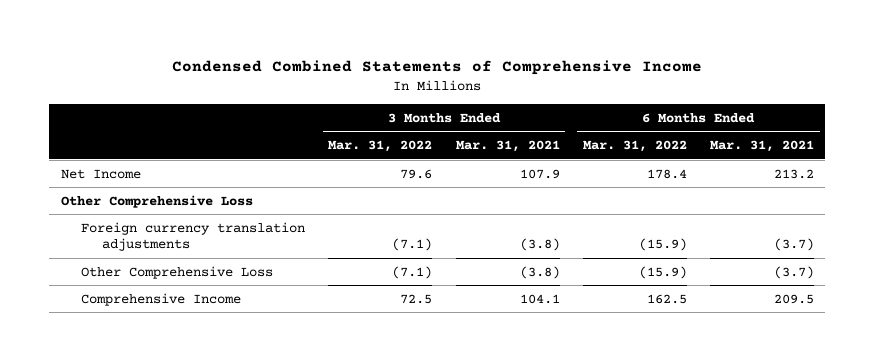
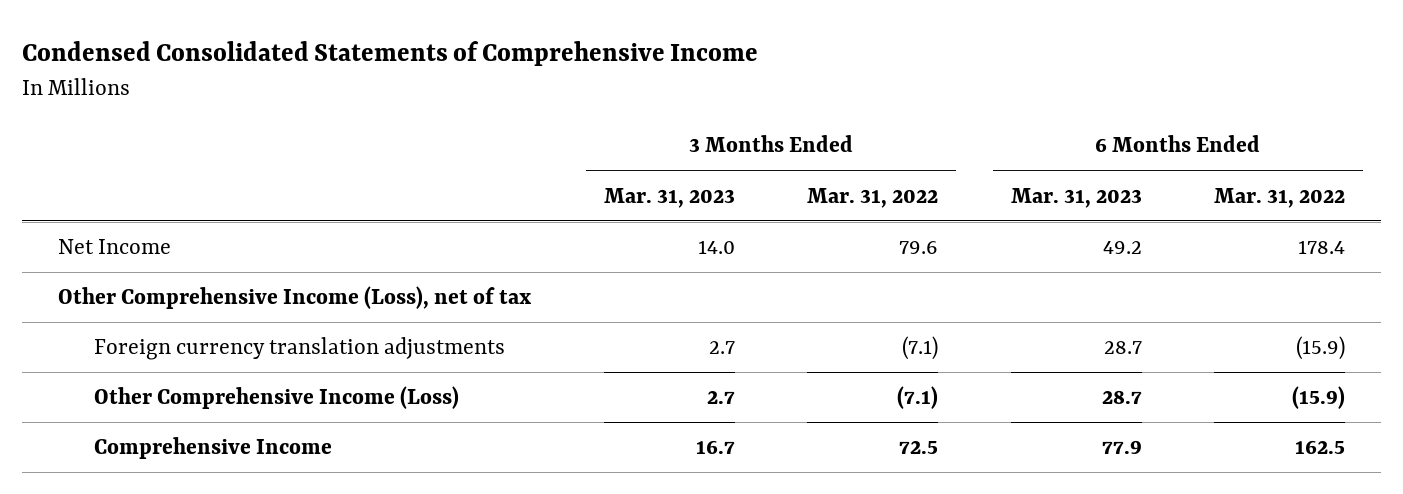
[172,59,703,75] Condensed Combined Statements of Comprehensive Income -> [22,41,759,67] Condensed Consolidated Statements of Comprehensive Income
[455,140,560,153] Mar. 31, 2021 -> none
[709,140,814,153] Mar. 31, 2021 -> none
none -> [603,187,735,208] Mar. 31, 2023
none -> [1010,187,1142,208] Mar. 31, 2023
[60,194,253,208] Other Comprehensive Loss -> [58,286,532,310] Other Comprehensive Income (Loss), net of tax
[81,265,274,279] Other Comprehensive Loss -> [93,386,459,410] Other Comprehensive Income (Loss)

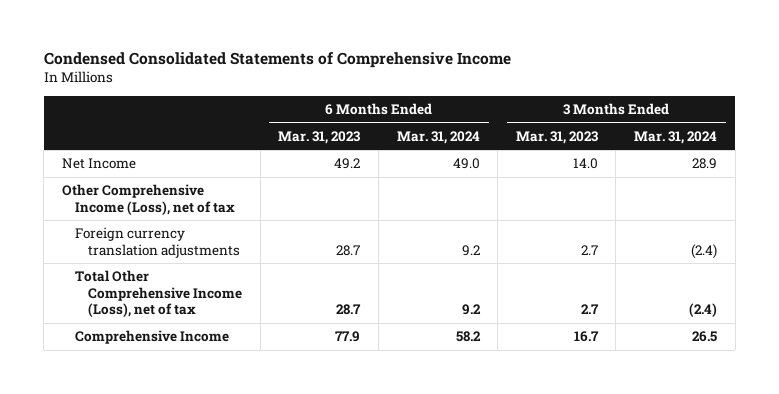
[807,187,939,208] Mar. 31, 2022 -> none
[1214,187,1346,208] Mar. 31, 2022 -> none
none -> [396,130,480,144] Mar. 31, 2024
none -> [633,130,717,144] Mar. 31, 2024
[93,386,459,410] Other Comprehensive Income (Loss) -> [75,270,243,318] Total Other Comprehensive Income (Loss), net of tax

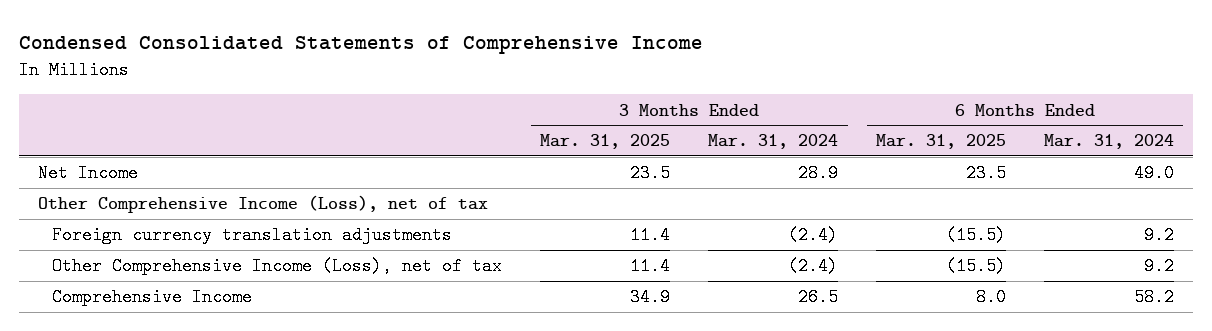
[278,130,361,144] Mar. 31, 2023 -> none
[515,130,598,144] Mar. 31, 2023 -> none
none -> [540,134,671,150] Mar. 31, 2025
none -> [876,134,1007,150] Mar. 31, 2025
[75,270,243,318] Total Other Comprehensive Income (Loss), net of tax -> [52,257,503,276] Other Comprehensive Income (Loss), net of tax

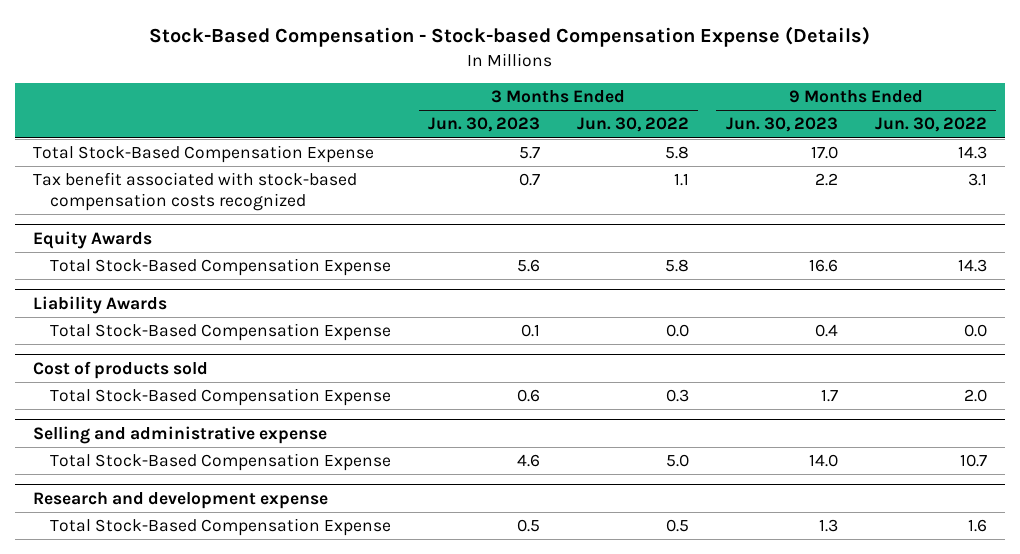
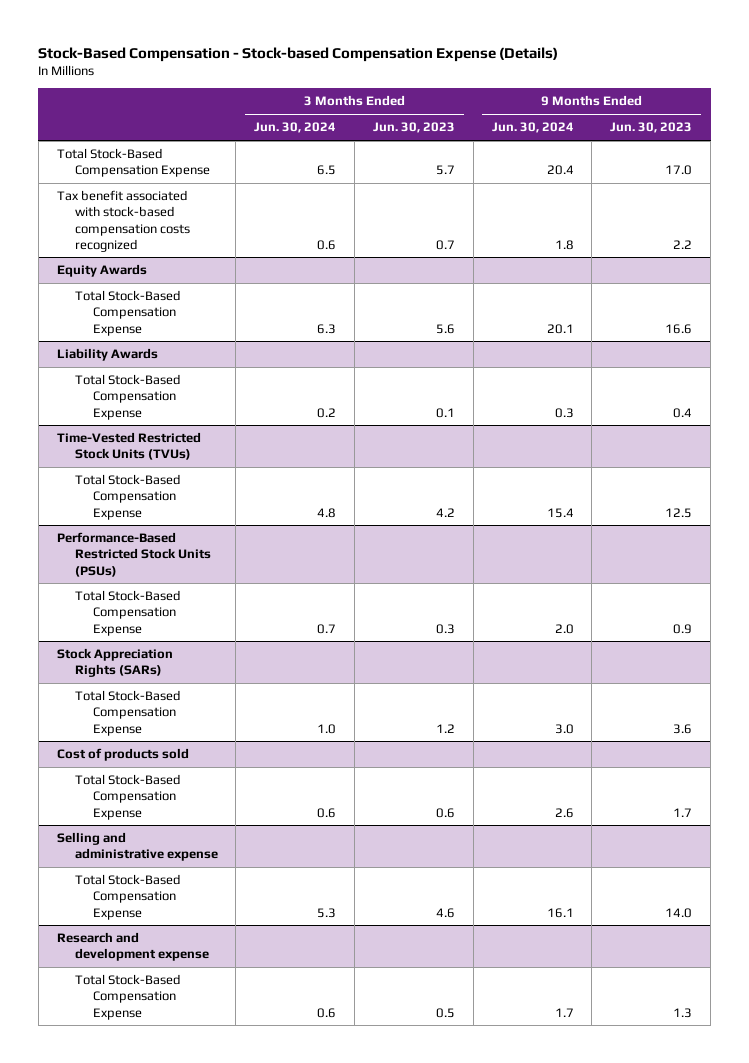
[576,117,689,133] Jun. 30, 2022 -> none
[874,117,987,133] Jun. 30, 2022 -> none
none -> [254,122,337,134] Jun. 30, 2024
none -> [491,122,574,134] Jun. 30, 2024
none -> [56,432,201,461] Time-Vested Restricted Stock Units (TVUs)
none -> [74,474,180,520] Total Stock-Based Compensation Expense
none -> [56,532,211,577] Performance-Based Restricted Stock Units (PSUs)
none -> [74,590,180,636] Total Stock-Based Compensation Expense
none -> [56,648,173,678] Stock Appreciation Rights (SARs)
none -> [74,690,180,736] Total Stock-Based Compensation Expense

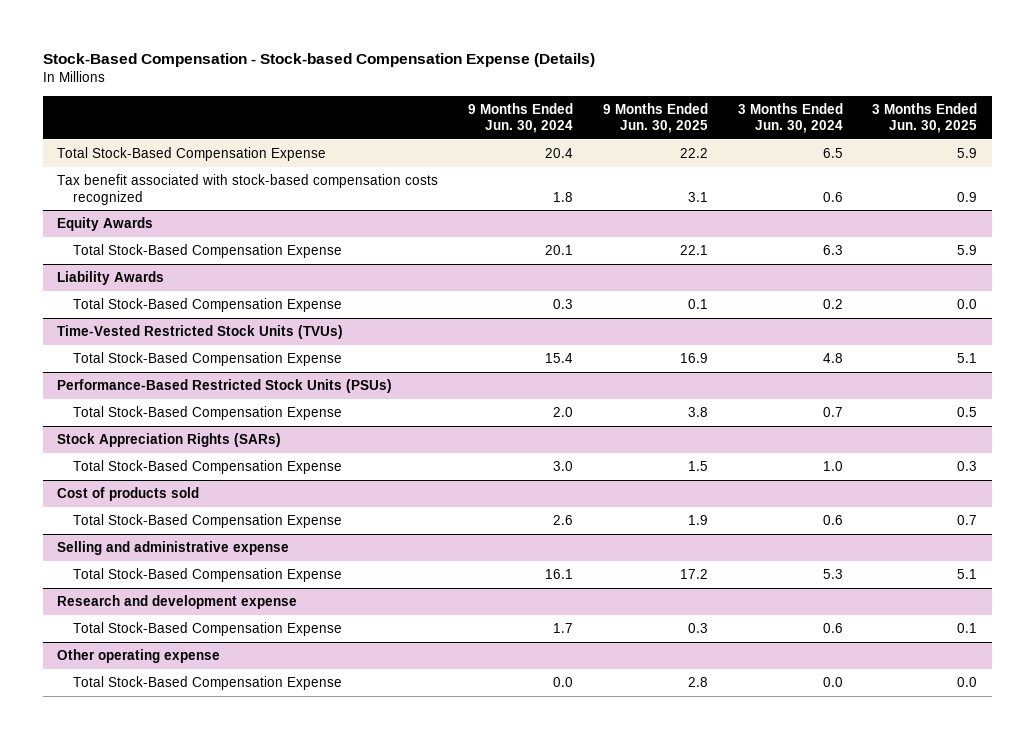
[372,122,455,134] Jun. 30, 2023 -> none
[610,122,693,134] Jun. 30, 2023 -> none
none -> [602,102,708,134] 9 Months Ended Jun. 30, 2025
none -> [872,102,978,134] 3 Months Ended Jun. 30, 2025
none -> [57,649,221,664] Other operating expense
none -> [73,676,343,691] Total Stock-Based Compensation Expense

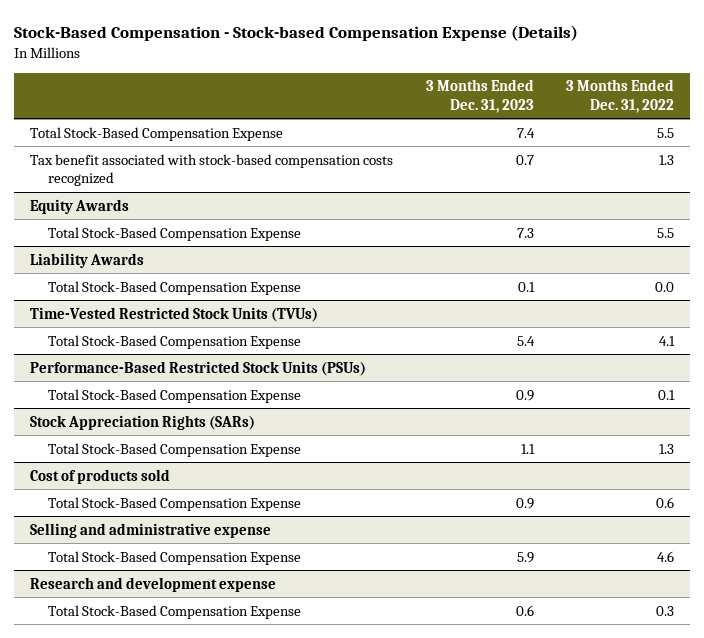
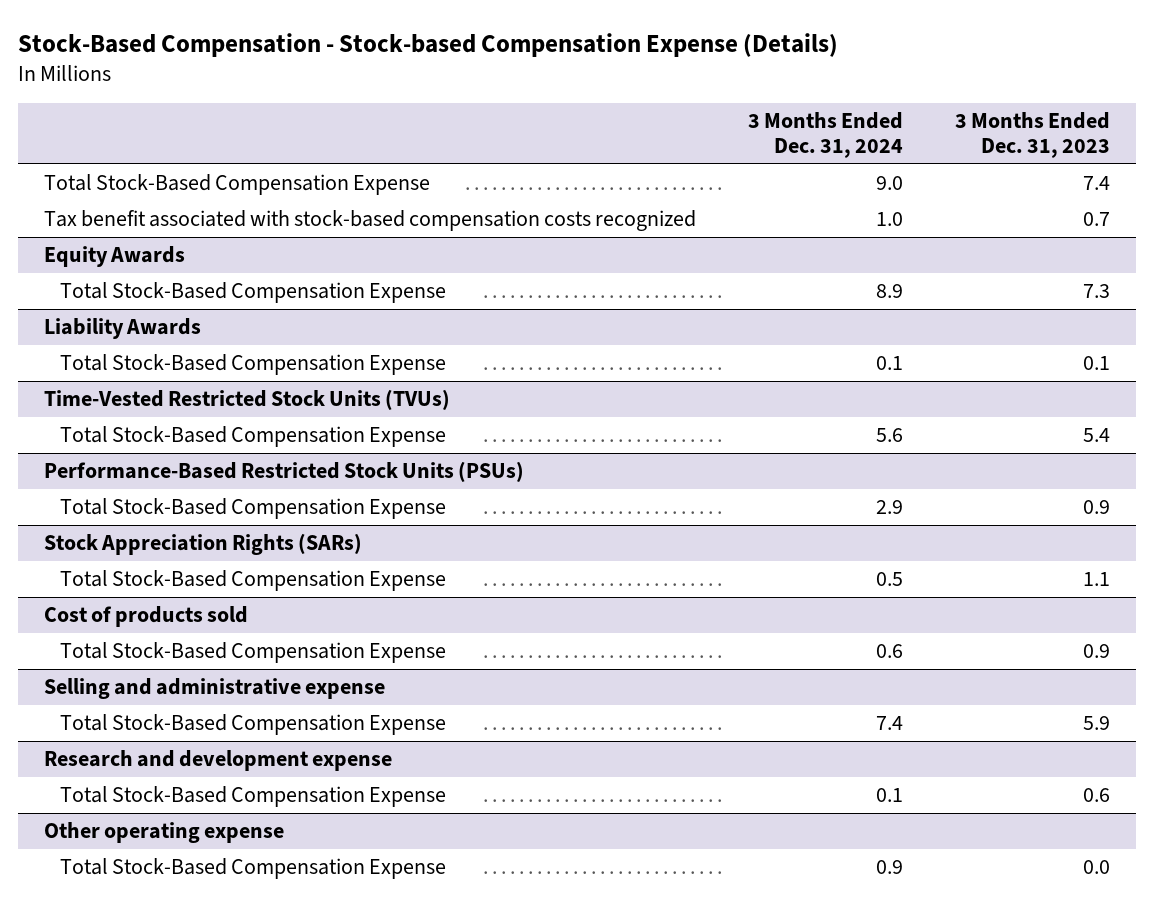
[565,79,674,114] 3 Months Ended Dec. 31, 2022 -> none
none -> [747,111,903,159] 3 Months Ended Dec. 31, 2024
none -> [43,822,284,844] Other operating expense
none -> [60,858,447,880] Total Stock-Based Compensation Expense

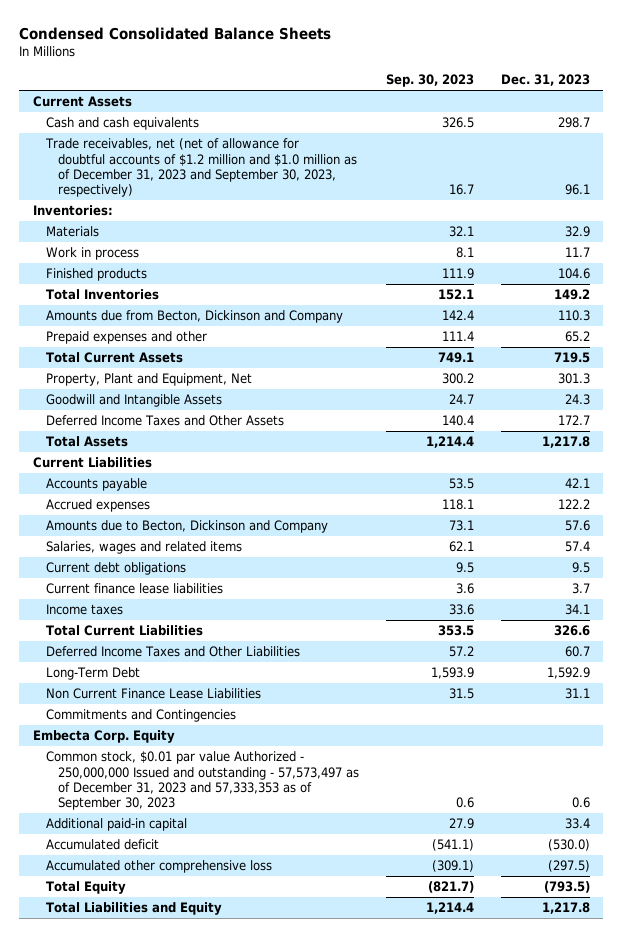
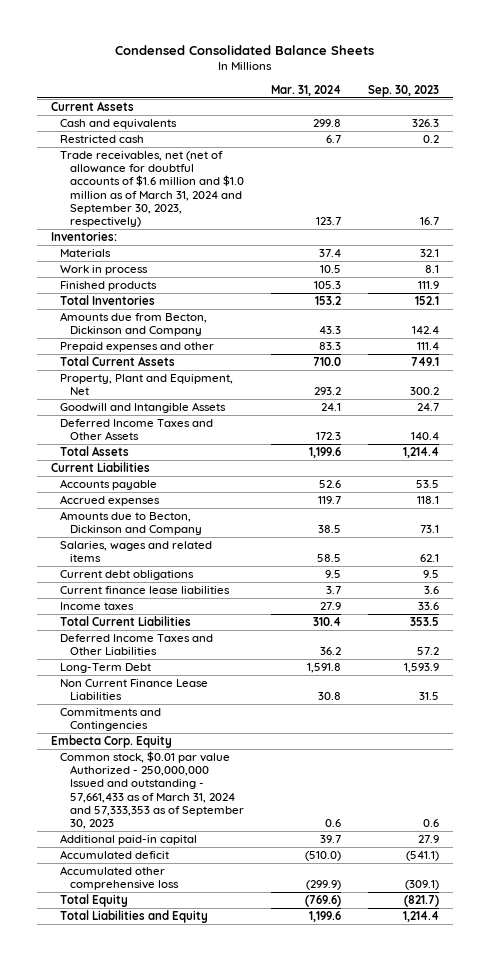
[500,74,590,87] Dec. 31, 2023 -> none
none -> [270,84,341,96] Mar. 31, 2024
[45,117,199,131] Cash and cash equivalents -> [60,119,178,130] Cash and equivalents
[442,117,475,129] 326.5 -> [412,119,440,128] 326.3
none -> [60,135,145,144] Restricted cash
[44,138,358,198] Trade receivables, net (net of allowance for doubtful accounts of $1.2 million and $1.0 million as of December 31, 2023 and September 30, 2023, respectively) -> [60,151,244,227] Trade receivables, net (net of allowance for doubtful accounts of $1.6 million and $1.0 million as of March 31, 2024 and September 30, 2023, respectively)
[45,751,360,811] Common stock, $0.01 par value Authorized - 250,000,000 Issued and outstanding - 57,573,497 as of December 31, 2023 and 57,333,353 as of September 30, 2023 -> [60,751,244,829] Common stock, $0.01 par value Authorized - 250,000,000 Issued and outstanding - 57,661,433 as of March 31, 2024 and 57,333,353 as of September 30, 2023

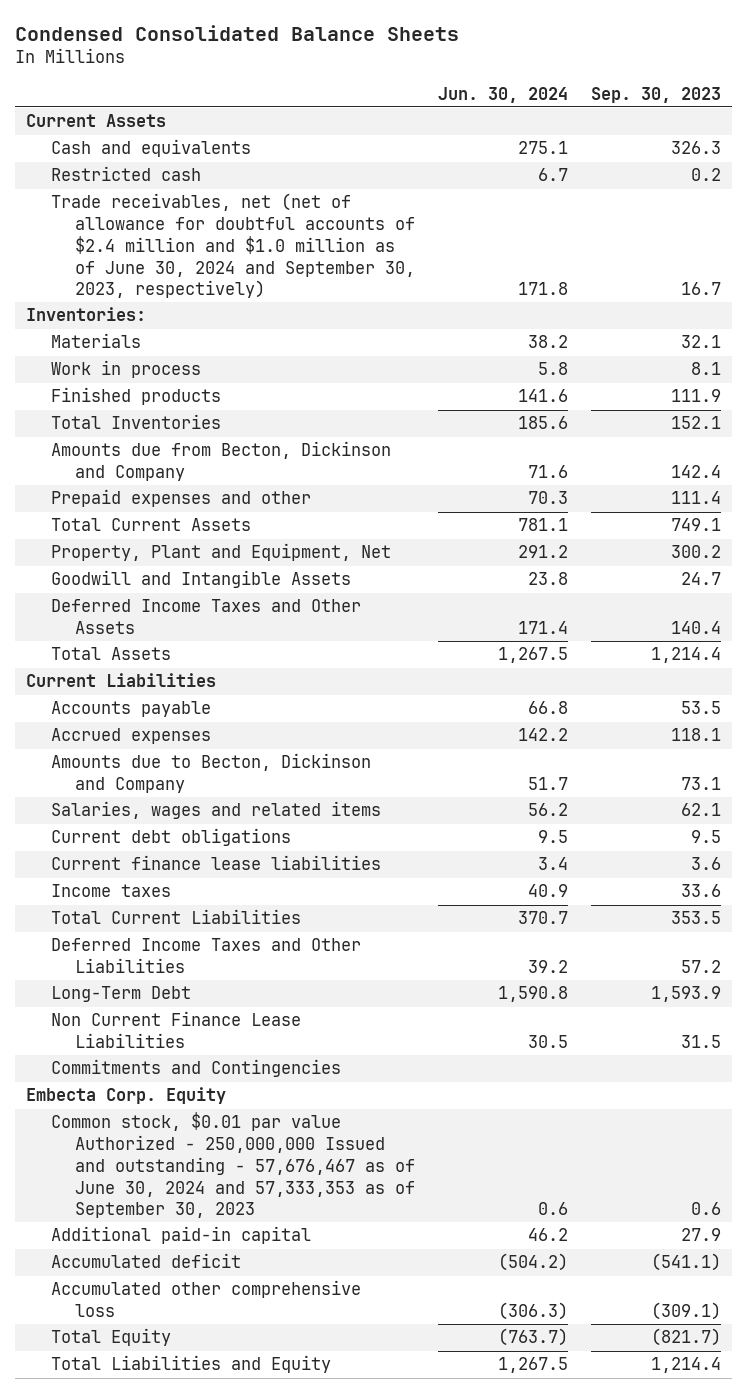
[270,84,341,96] Mar. 31, 2024 -> none
none -> [438,86,569,103] Jun. 30, 2024
[60,151,244,227] Trade receivables, net (net of allowance for doubtful accounts of $1.6 million and $1.0 million as of March 31, 2024 and September 30, 2023, respectively) -> [50,193,416,299] Trade receivables, net (net of allowance for doubtful accounts of $2.4 million and $1.0 million as of June 30, 2024 and September 30, 2023, respectively)
[60,751,244,829] Common stock, $0.01 par value Authorized - 250,000,000 Issued and outstanding - 57,661,433 as of March 31, 2024 and 57,333,353 as of September 30, 2023 -> [50,1112,416,1219] Common stock, $0.01 par value Authorized - 250,000,000 Issued and outstanding - 57,676,467 as of June 30, 2024 and 57,333,353 as of September 30, 2023

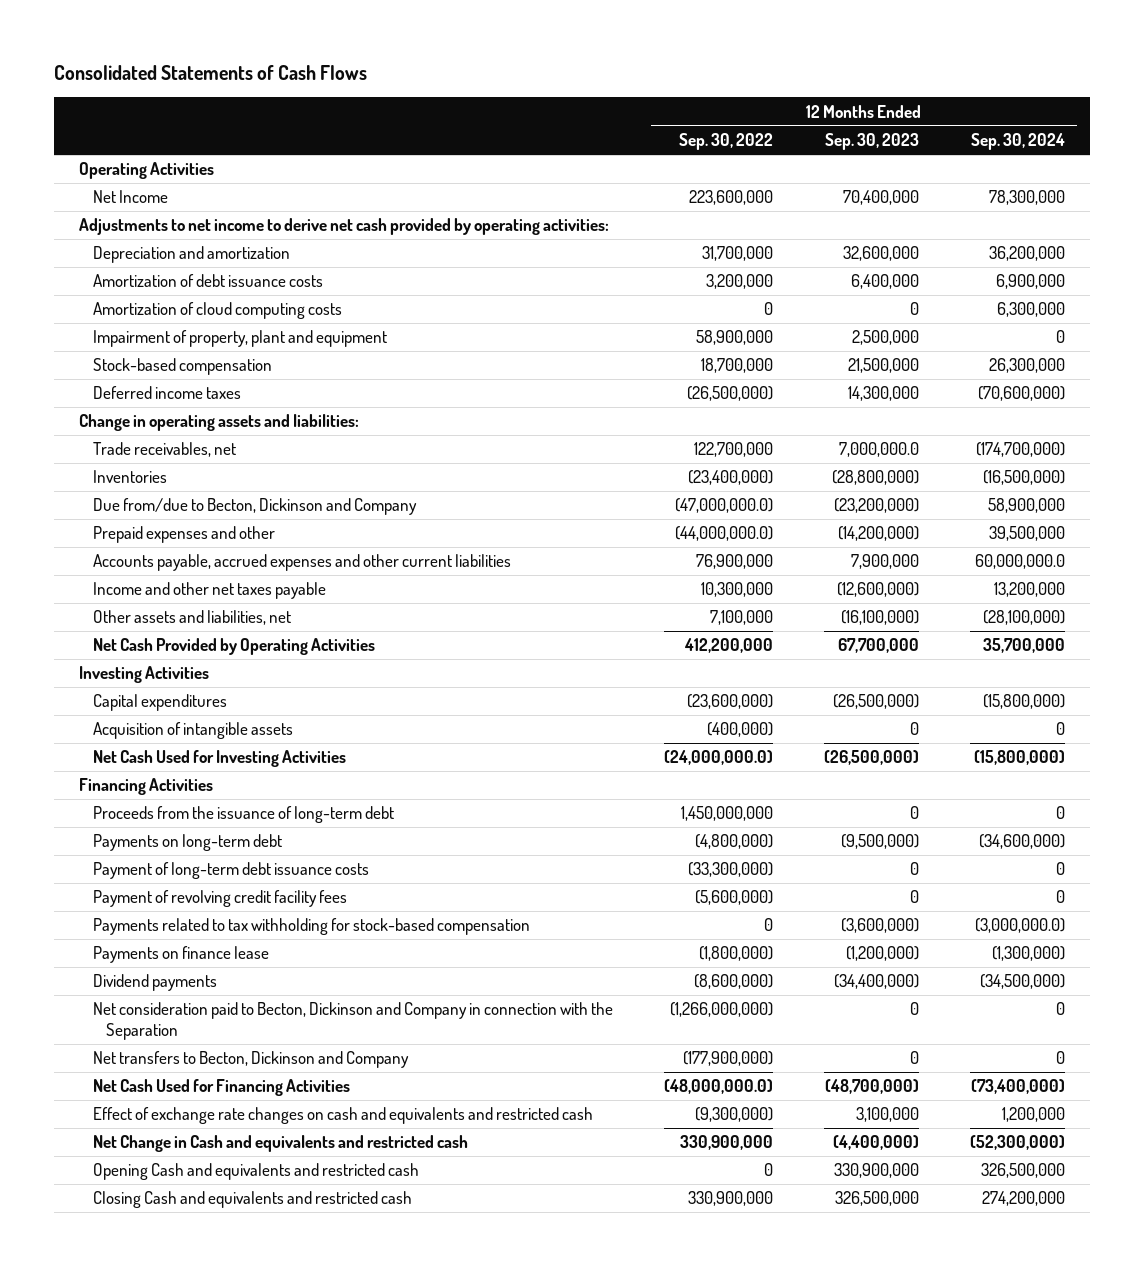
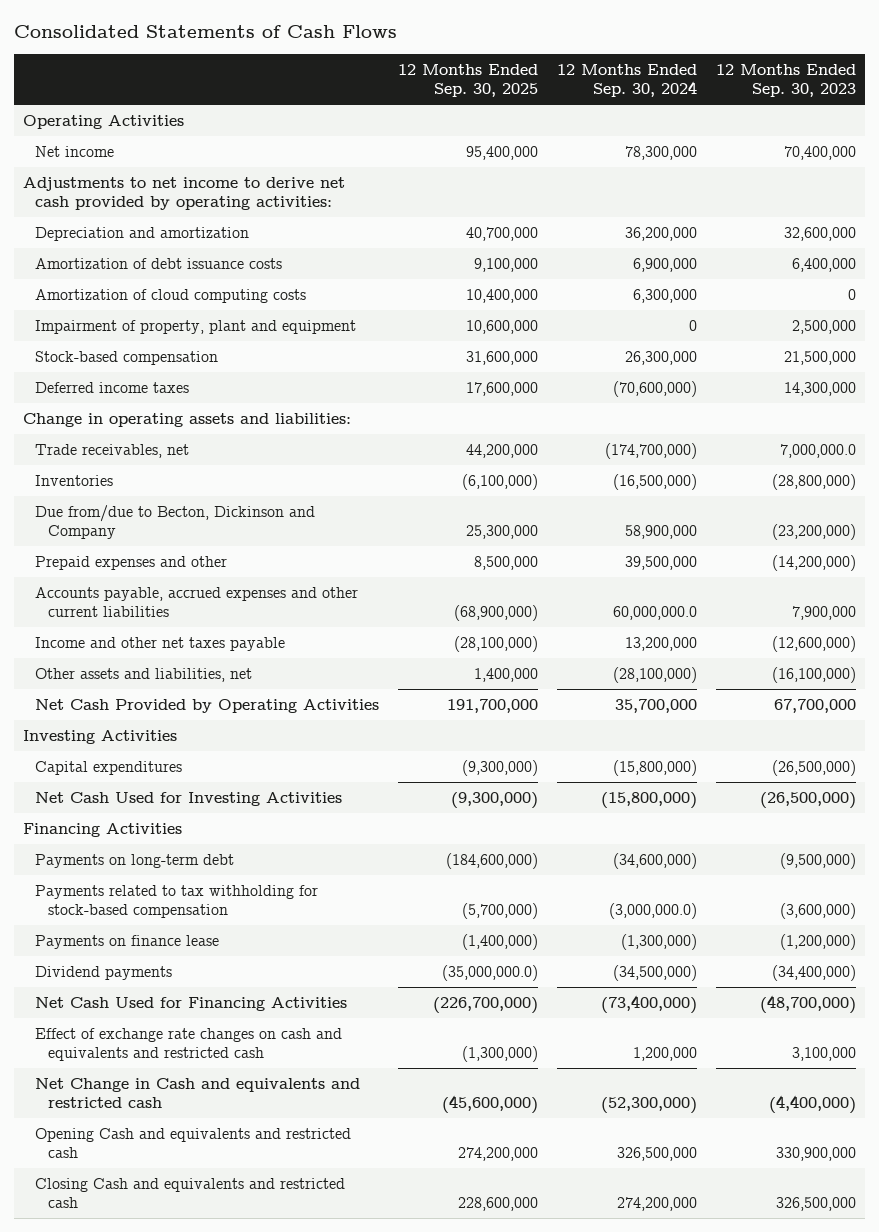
[678,133,773,151] Sep. 30, 2022 -> none
none -> [398,64,539,98] 12 Months Ended Sep. 30, 2025
[92,190,168,204] Net Income -> [35,145,115,157] Net income
[92,722,293,740] Acquisition of intangible assets -> none
[92,806,394,824] Proceeds from the issuance of long-term debt -> none
[92,862,369,880] Payment of long-term debt issuance costs -> none
[92,890,347,908] Payment of revolving credit facility fees -> none
[92,1002,613,1040] Net consideration paid to Becton, Dickinson and Company in connection with the Separation -> none
[92,1051,409,1069] Net transfers to Becton, Dickinson and Company -> none

